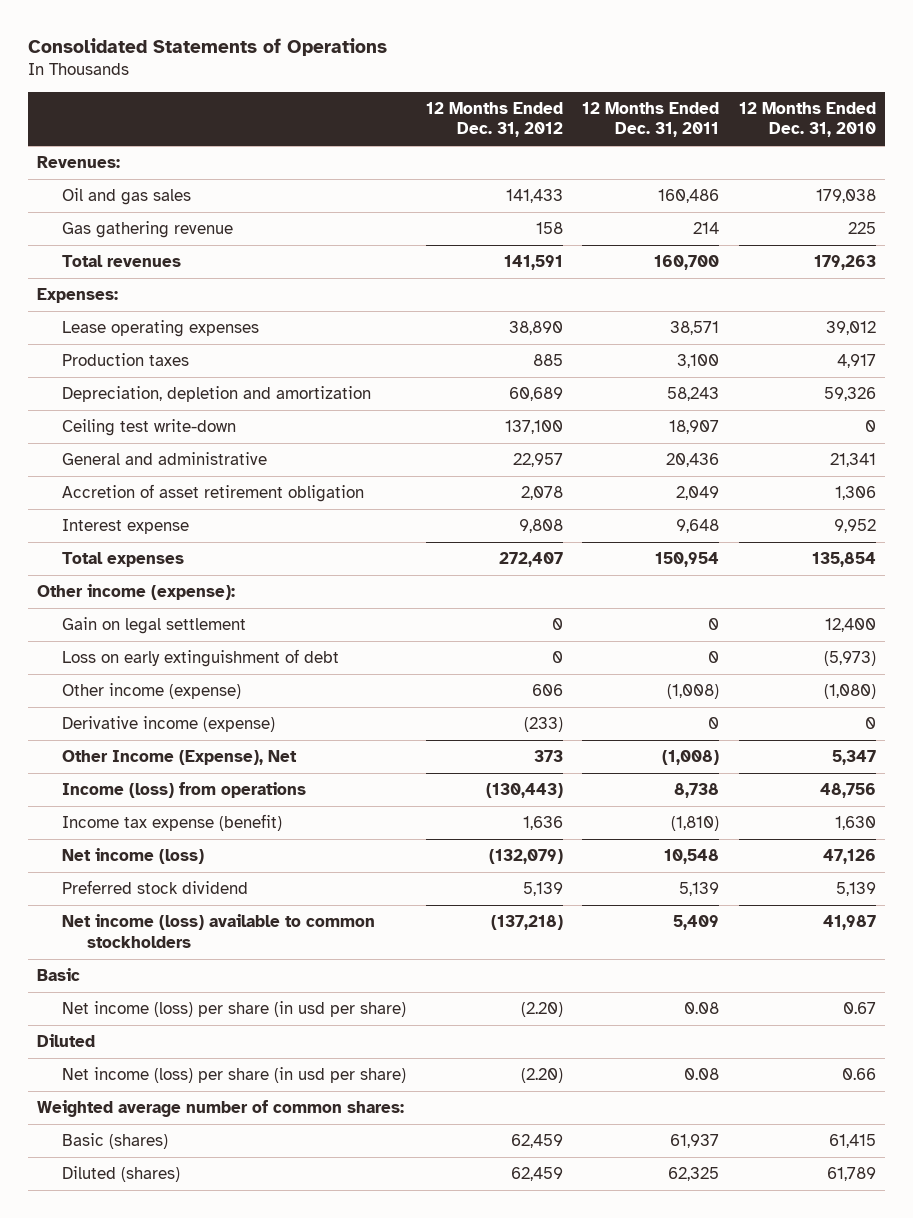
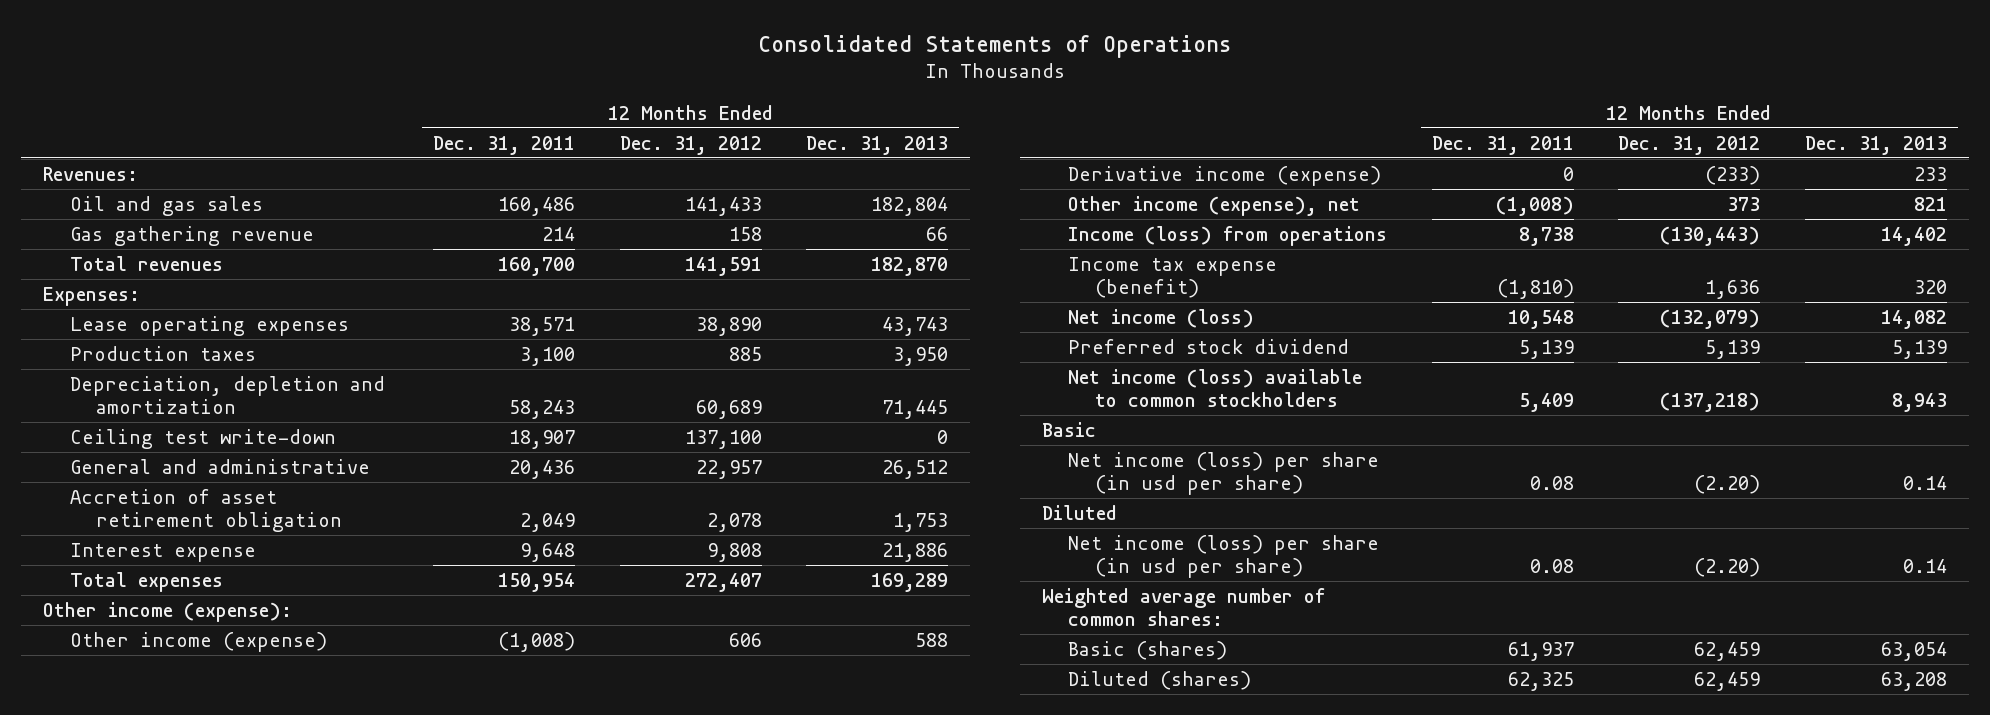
[738,101,876,138] 12 Months Ended Dec. 31, 2010 -> none
none -> [805,135,948,155] Dec. 31, 2013
[61,617,246,635] Gain on legal settlement -> none
[61,649,339,668] Loss on early extinguishment of debt -> none
[61,750,297,766] Other Income (Expense), Net -> [1068,195,1361,216] Other income (expense), net

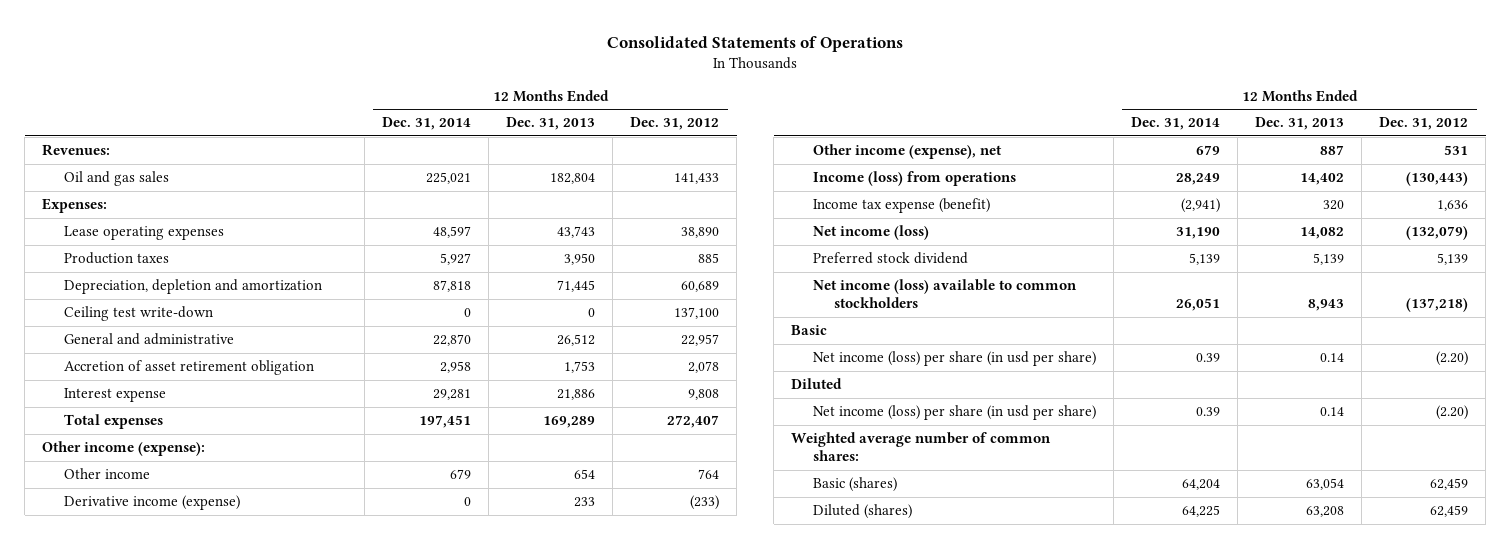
[433,135,576,155] Dec. 31, 2011 -> none
none -> [382,117,472,131] Dec. 31, 2014
[69,225,314,246] Gas gathering revenue -> none
[69,255,223,271] Total revenues -> none
[69,631,327,652] Other income (expense) -> [63,468,150,480] Other income
[728,632,762,647] 606 -> [698,469,720,480] 764
[914,632,948,647] 588 -> [574,469,596,480] 654
[1727,196,1761,211] 373 -> [1444,145,1469,156] 531
[1913,196,1947,211] 821 -> [1320,145,1345,156] 887

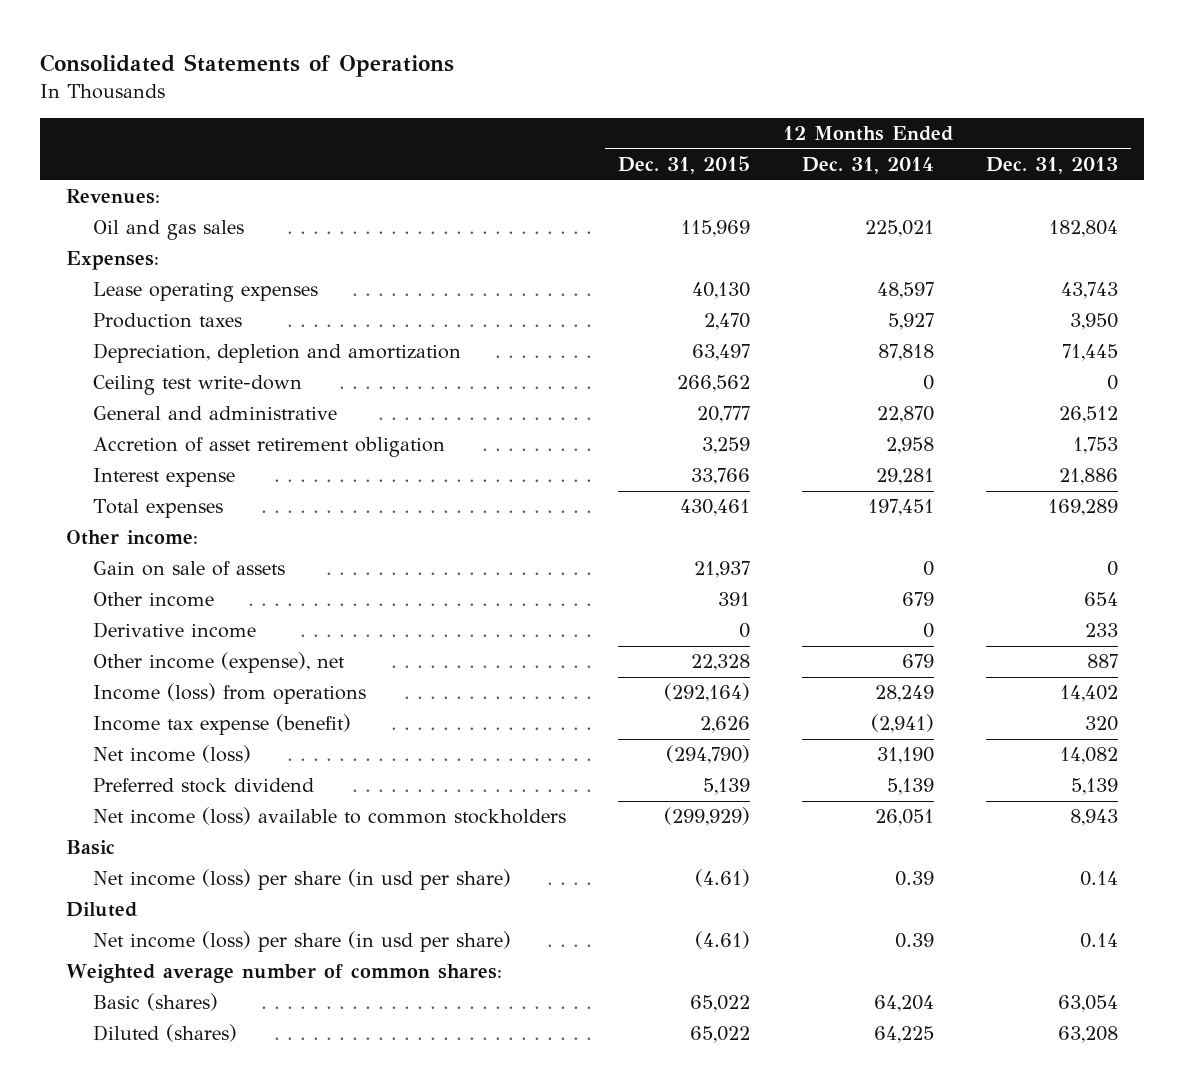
[630,117,720,131] Dec. 31, 2012 -> none
none -> [617,156,750,175] Dec. 31, 2015
[42,441,206,457] Other income (expense): -> [65,530,198,546] Other income:
none -> [92,561,285,577] Gain on sale of assets
[63,495,240,511] Derivative income (expense) -> [92,622,256,639] Derivative income

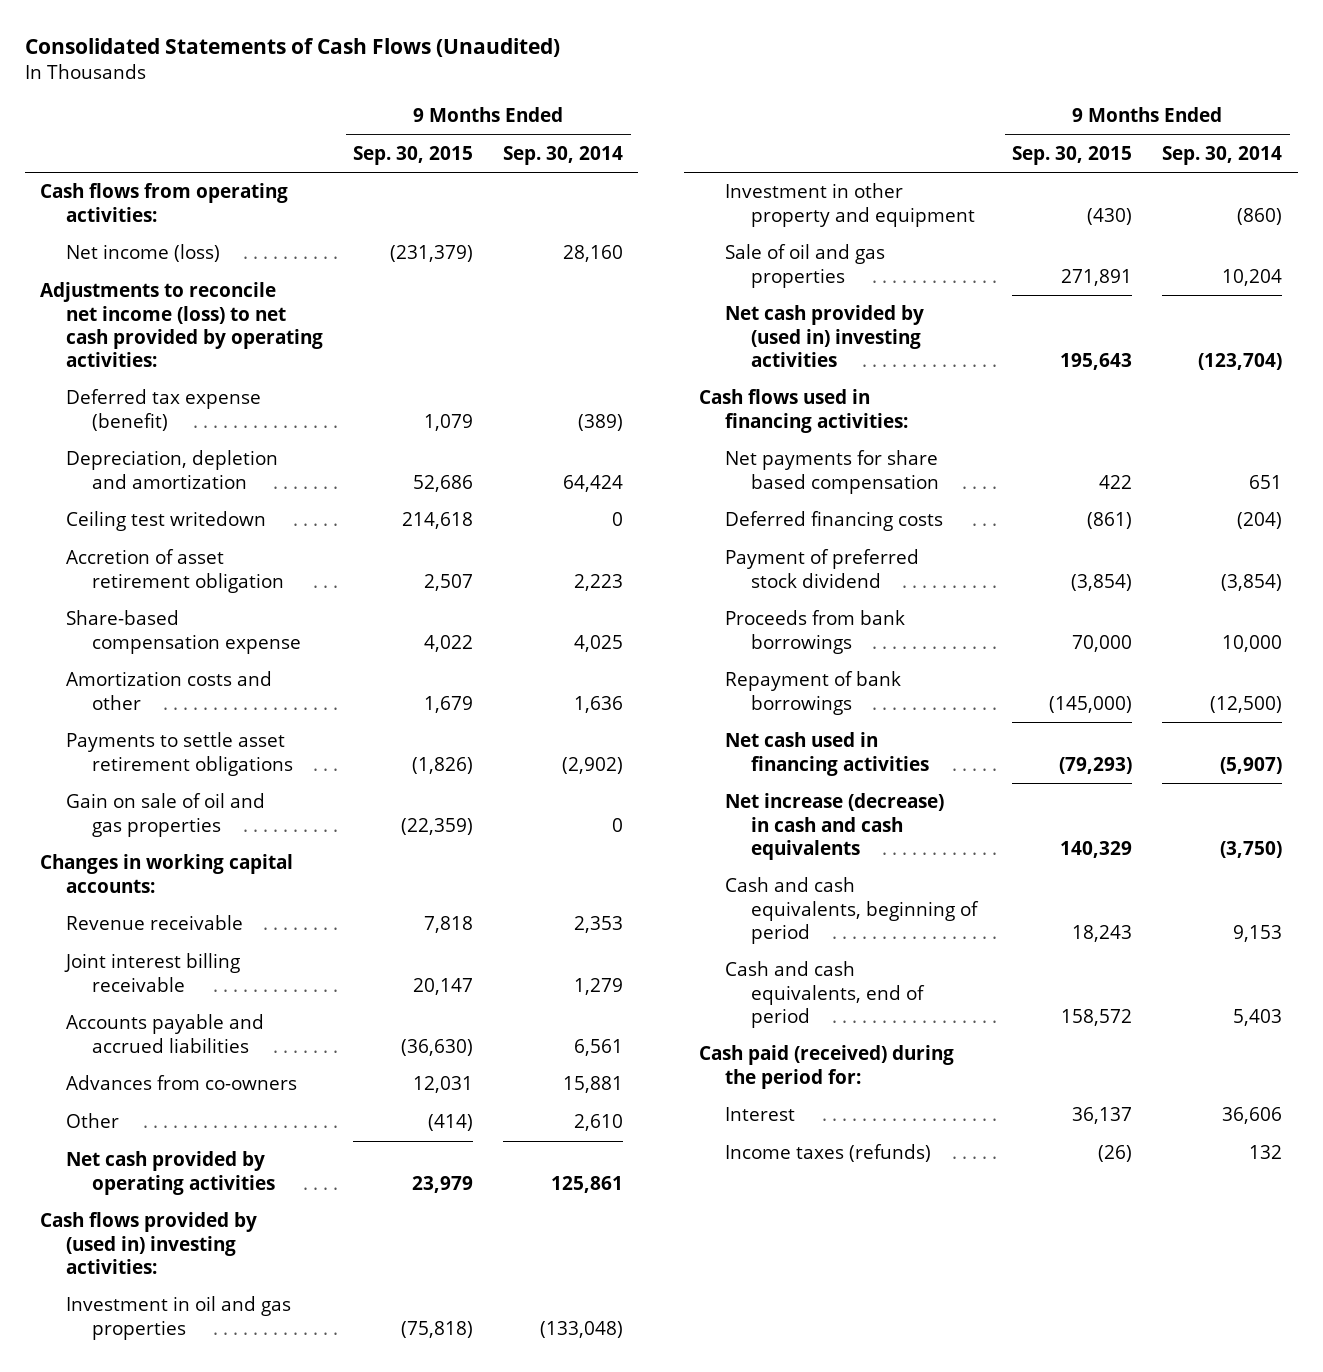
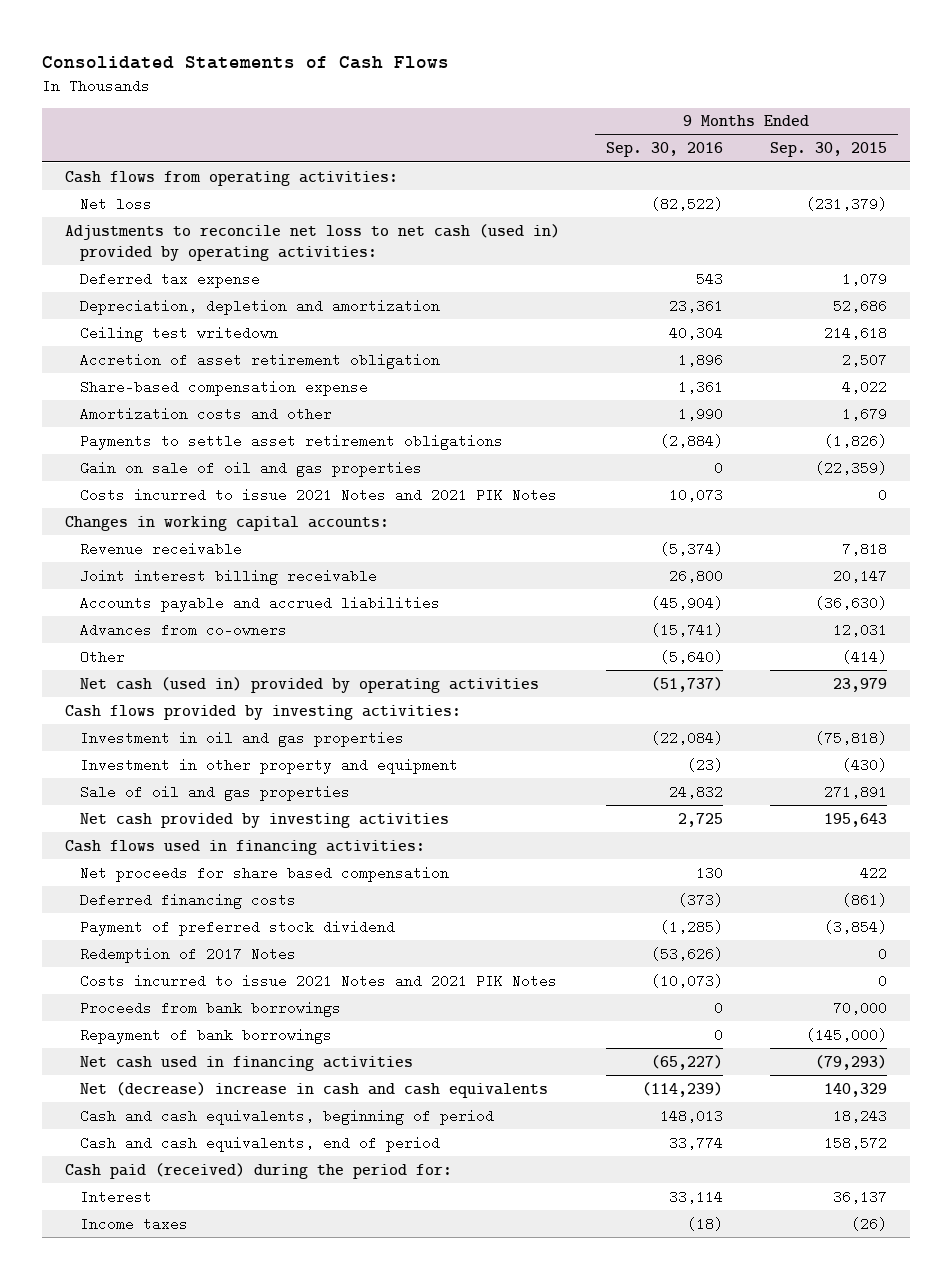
[25,37,561,57] Consolidated Statements of Cash Flows (Unaudited) -> [41,56,449,70] Consolidated Statements of Cash Flows
[503,146,624,166] Sep. 30, 2014 -> none
none -> [606,142,724,158] Sep. 30, 2016
[65,244,220,263] Net income (loss) -> [79,196,152,211] Net loss
[40,282,323,368] Adjustments to reconcile net income (loss) to net cash provided by operating activities: -> [65,223,561,261] Adjustments to reconcile net loss to net cash (used in) provided by operating activities:
[65,389,261,431] Deferred tax expense (benefit) -> [79,271,260,288] Deferred tax expense
none -> [79,487,557,502] Costs incurred to issue 2021 Notes and 2021 PIK Notes
[65,1151,275,1195] Net cash provided by operating activities -> [79,676,539,693] Net cash (used in) provided by operating activities
[40,1212,258,1274] Cash flows provided by (used in) investing activities: -> [65,704,462,720] Cash flows provided by investing activities:
[725,305,925,367] Net cash provided by (used in) investing activities -> [79,812,449,828] Net cash provided by investing activities
[725,450,939,494] Net payments for share based compensation -> [79,865,449,882] Net proceeds for share based compensation
none -> [79,946,296,963] Redemption of 2017 Notes
none -> [79,973,557,988] Costs incurred to issue 2021 Notes and 2021 PIK Notes
[725,793,945,860] Net increase (decrease) in cash and cash equivalents -> [79,1081,548,1098] Net (decrease) increase in cash and cash equivalents
[725,1144,932,1163] Income taxes (refunds) -> [79,1216,188,1231] Income taxes

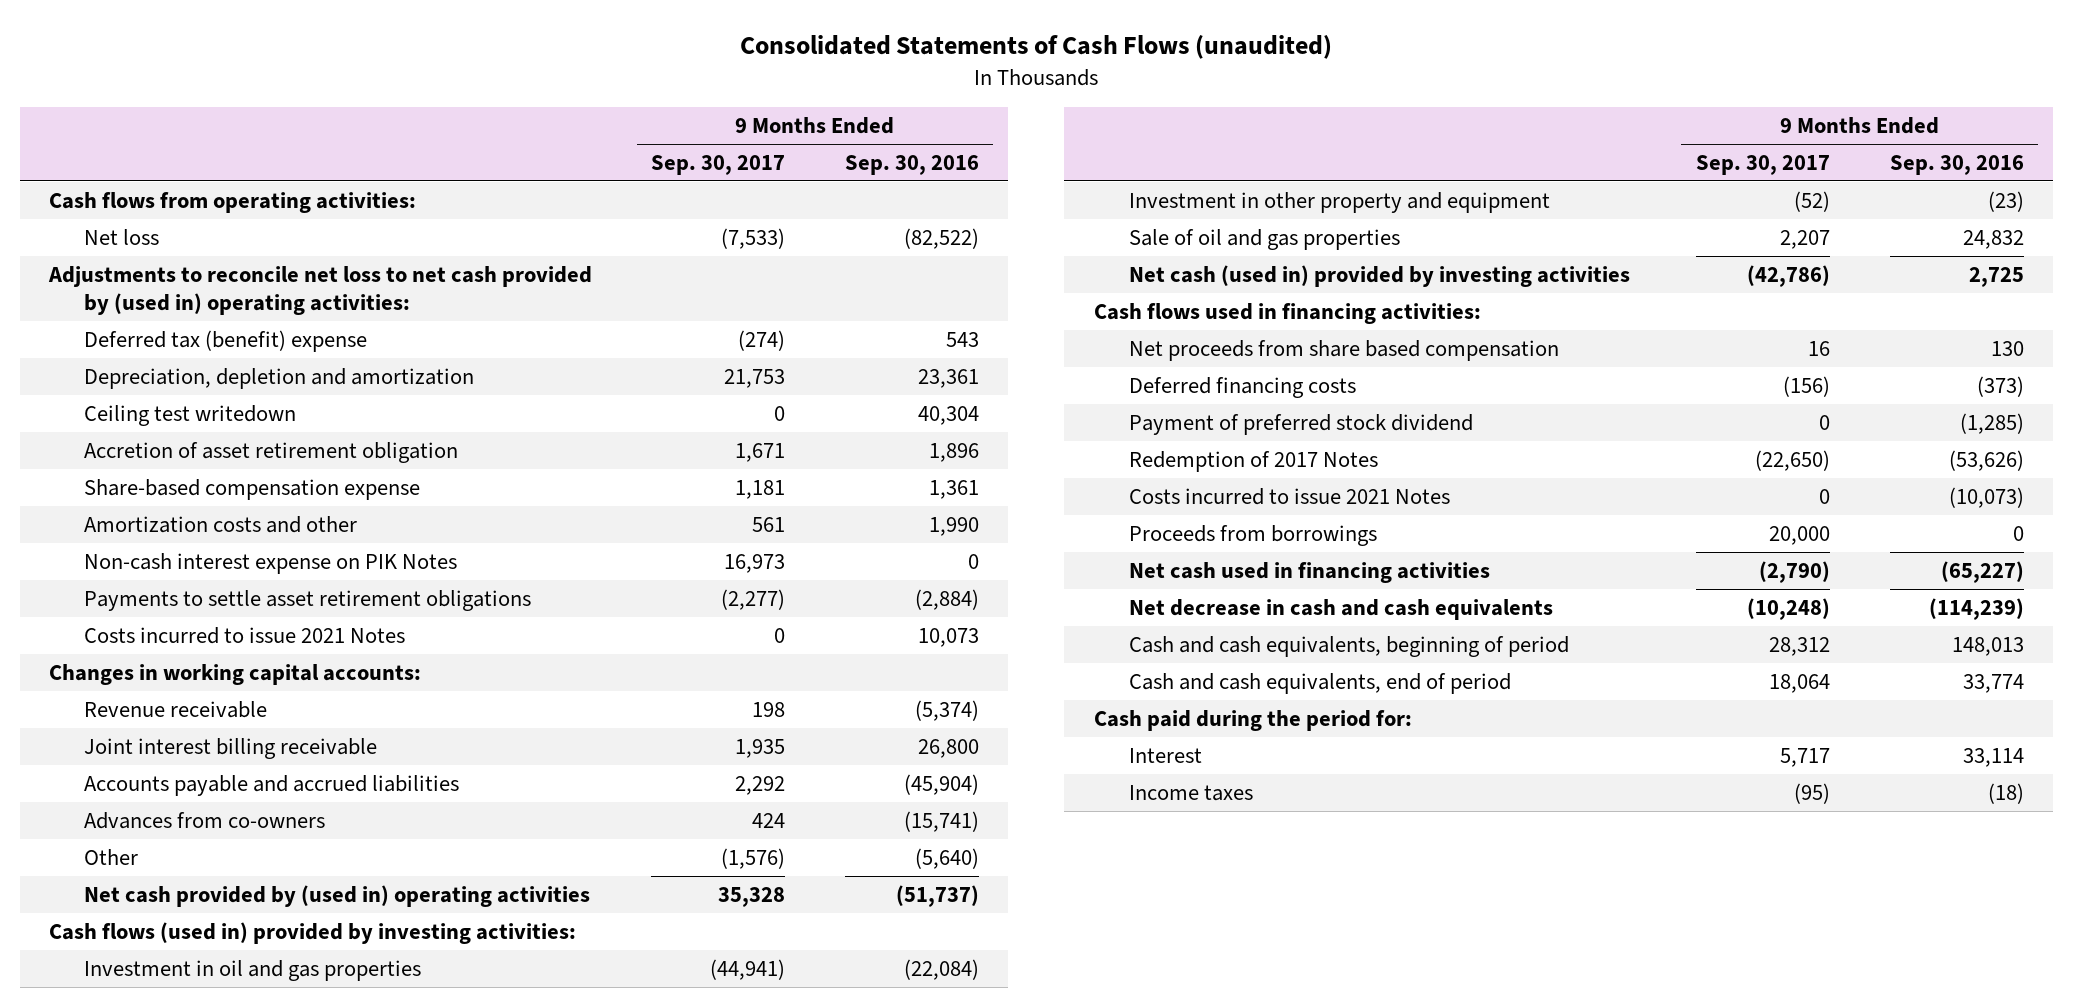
[41,56,449,70] Consolidated Statements of Cash Flows -> [740,35,1333,60] Consolidated Statements of Cash Flows (unaudited)
[769,142,887,158] Sep. 30, 2015 -> none
none -> [651,154,786,175] Sep. 30, 2017
[65,223,561,261] Adjustments to reconcile net loss to net cash (used in) provided by operating activities: -> [48,265,593,315] Adjustments to reconcile net loss to net cash provided by (used in) operating activities:
[79,271,260,288] Deferred tax expense -> [83,329,367,352] Deferred tax (benefit) expense
none -> [83,552,457,574] Non-cash interest expense on PIK Notes
[79,460,422,477] Gain on sale of oil and gas properties -> none
[79,487,557,502] Costs incurred to issue 2021 Notes and 2021 PIK Notes -> [83,626,405,644] Costs incurred to issue 2021 Notes
[79,676,539,693] Net cash (used in) provided by operating activities -> [83,884,590,907] Net cash provided by (used in) operating activities
[65,704,462,720] Cash flows provided by investing activities: -> [49,921,577,944] Cash flows (used in) provided by investing activities:
[79,812,449,828] Net cash provided by investing activities -> [1128,264,1630,287] Net cash (used in) provided by investing activities
[79,865,449,882] Net proceeds for share based compensation -> [1128,339,1559,361] Net proceeds from share based compensation
[79,1027,332,1044] Repayment of bank borrowings -> none
[79,973,557,988] Costs incurred to issue 2021 Notes and 2021 PIK Notes -> [1128,487,1450,505] Costs incurred to issue 2021 Notes
[79,1000,341,1017] Proceeds from bank borrowings -> [1128,524,1377,546] Proceeds from borrowings
[79,1081,548,1098] Net (decrease) increase in cash and cash equivalents -> [1128,598,1553,620] Net decrease in cash and cash equivalents
[65,1162,453,1179] Cash paid (received) during the period for: -> [1094,709,1413,731] Cash paid during the period for:

